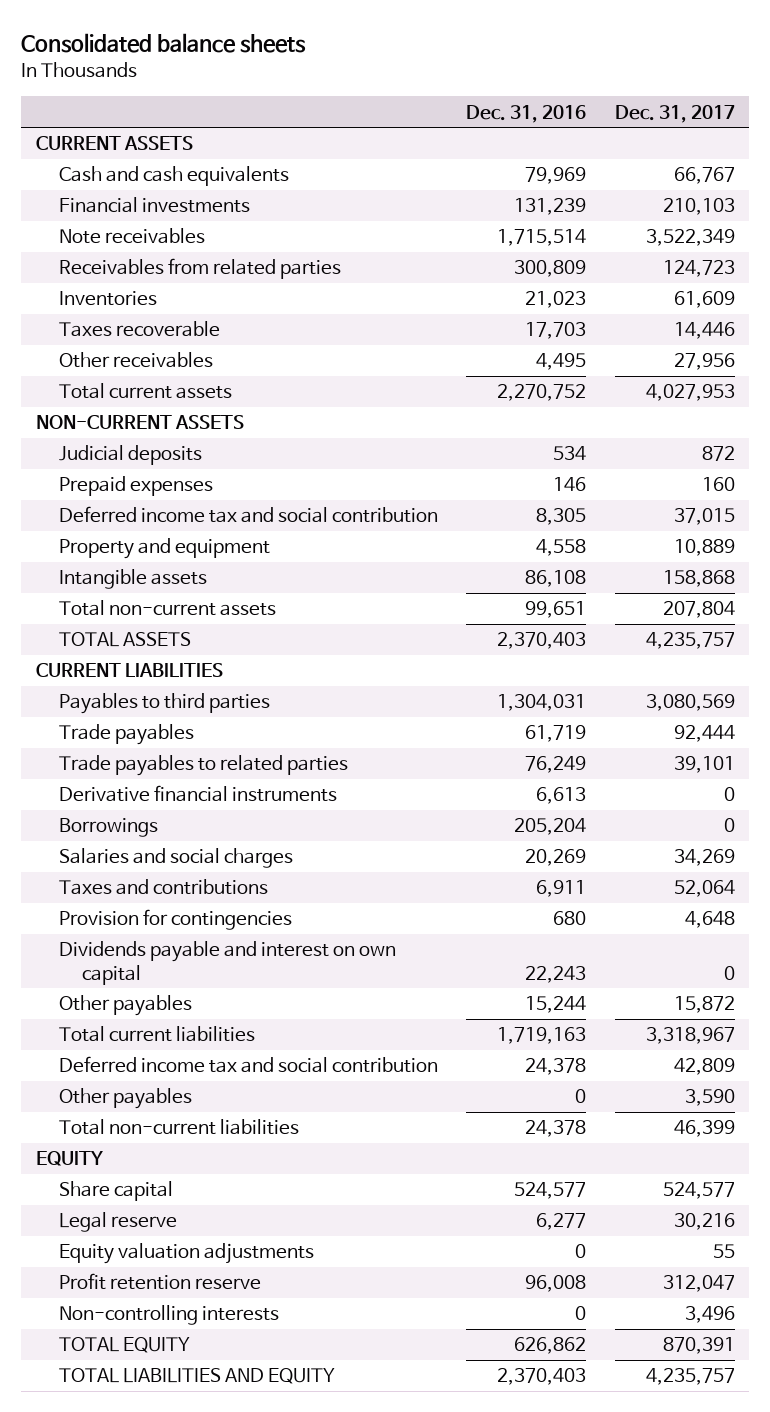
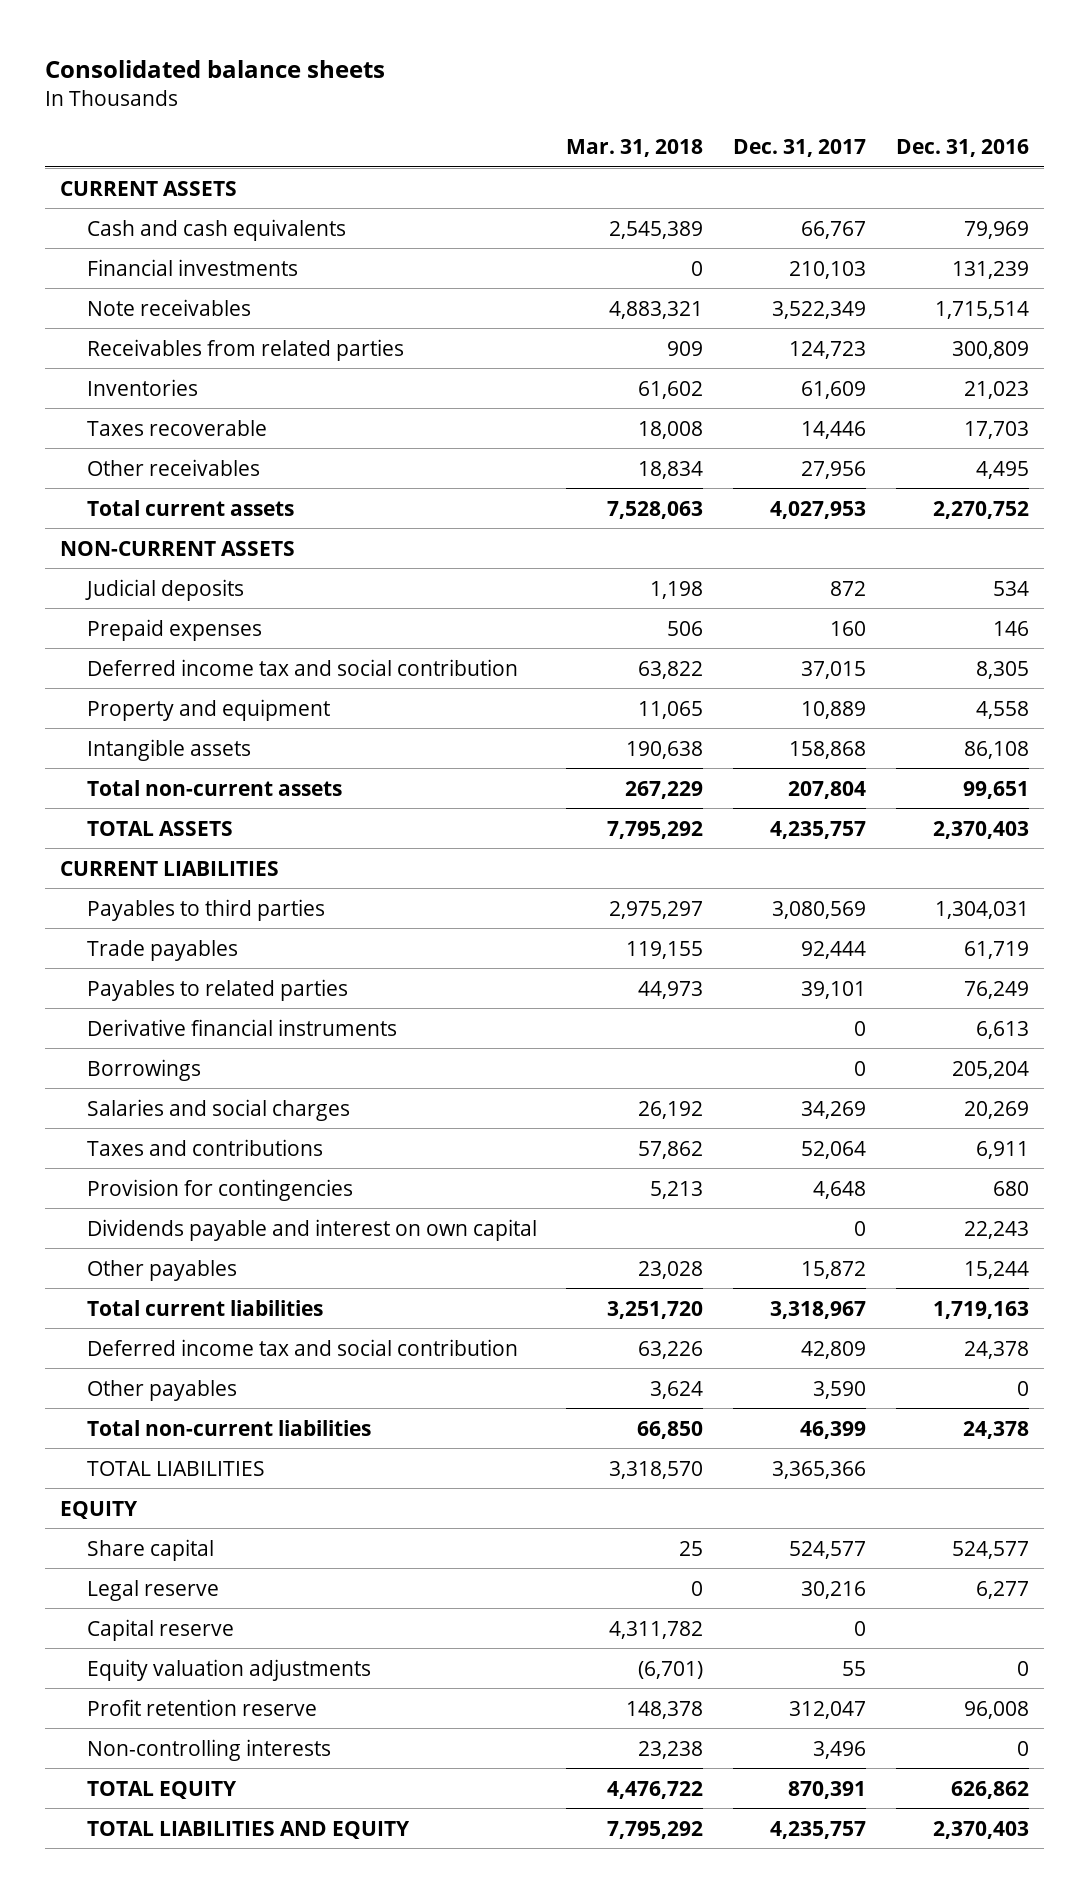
none -> [566,139,704,158] Mar. 31, 2018
[58,755,348,777] Trade payables to related parties -> [86,978,348,1001] Payables to related parties
none -> [86,1460,265,1476] TOTAL LIABILITIES
none -> [86,1618,234,1641] Capital reserve

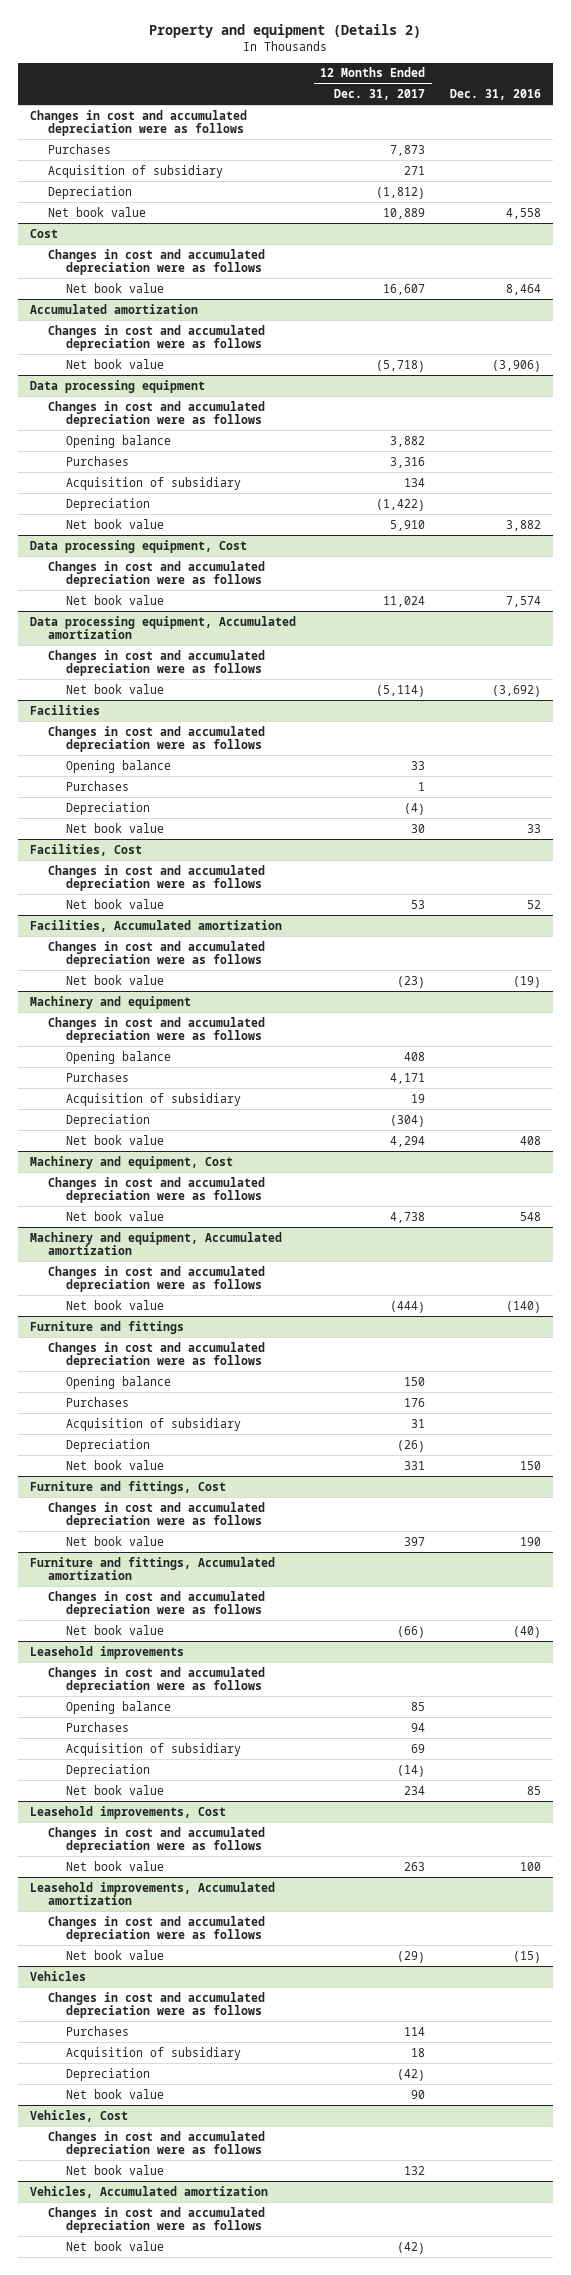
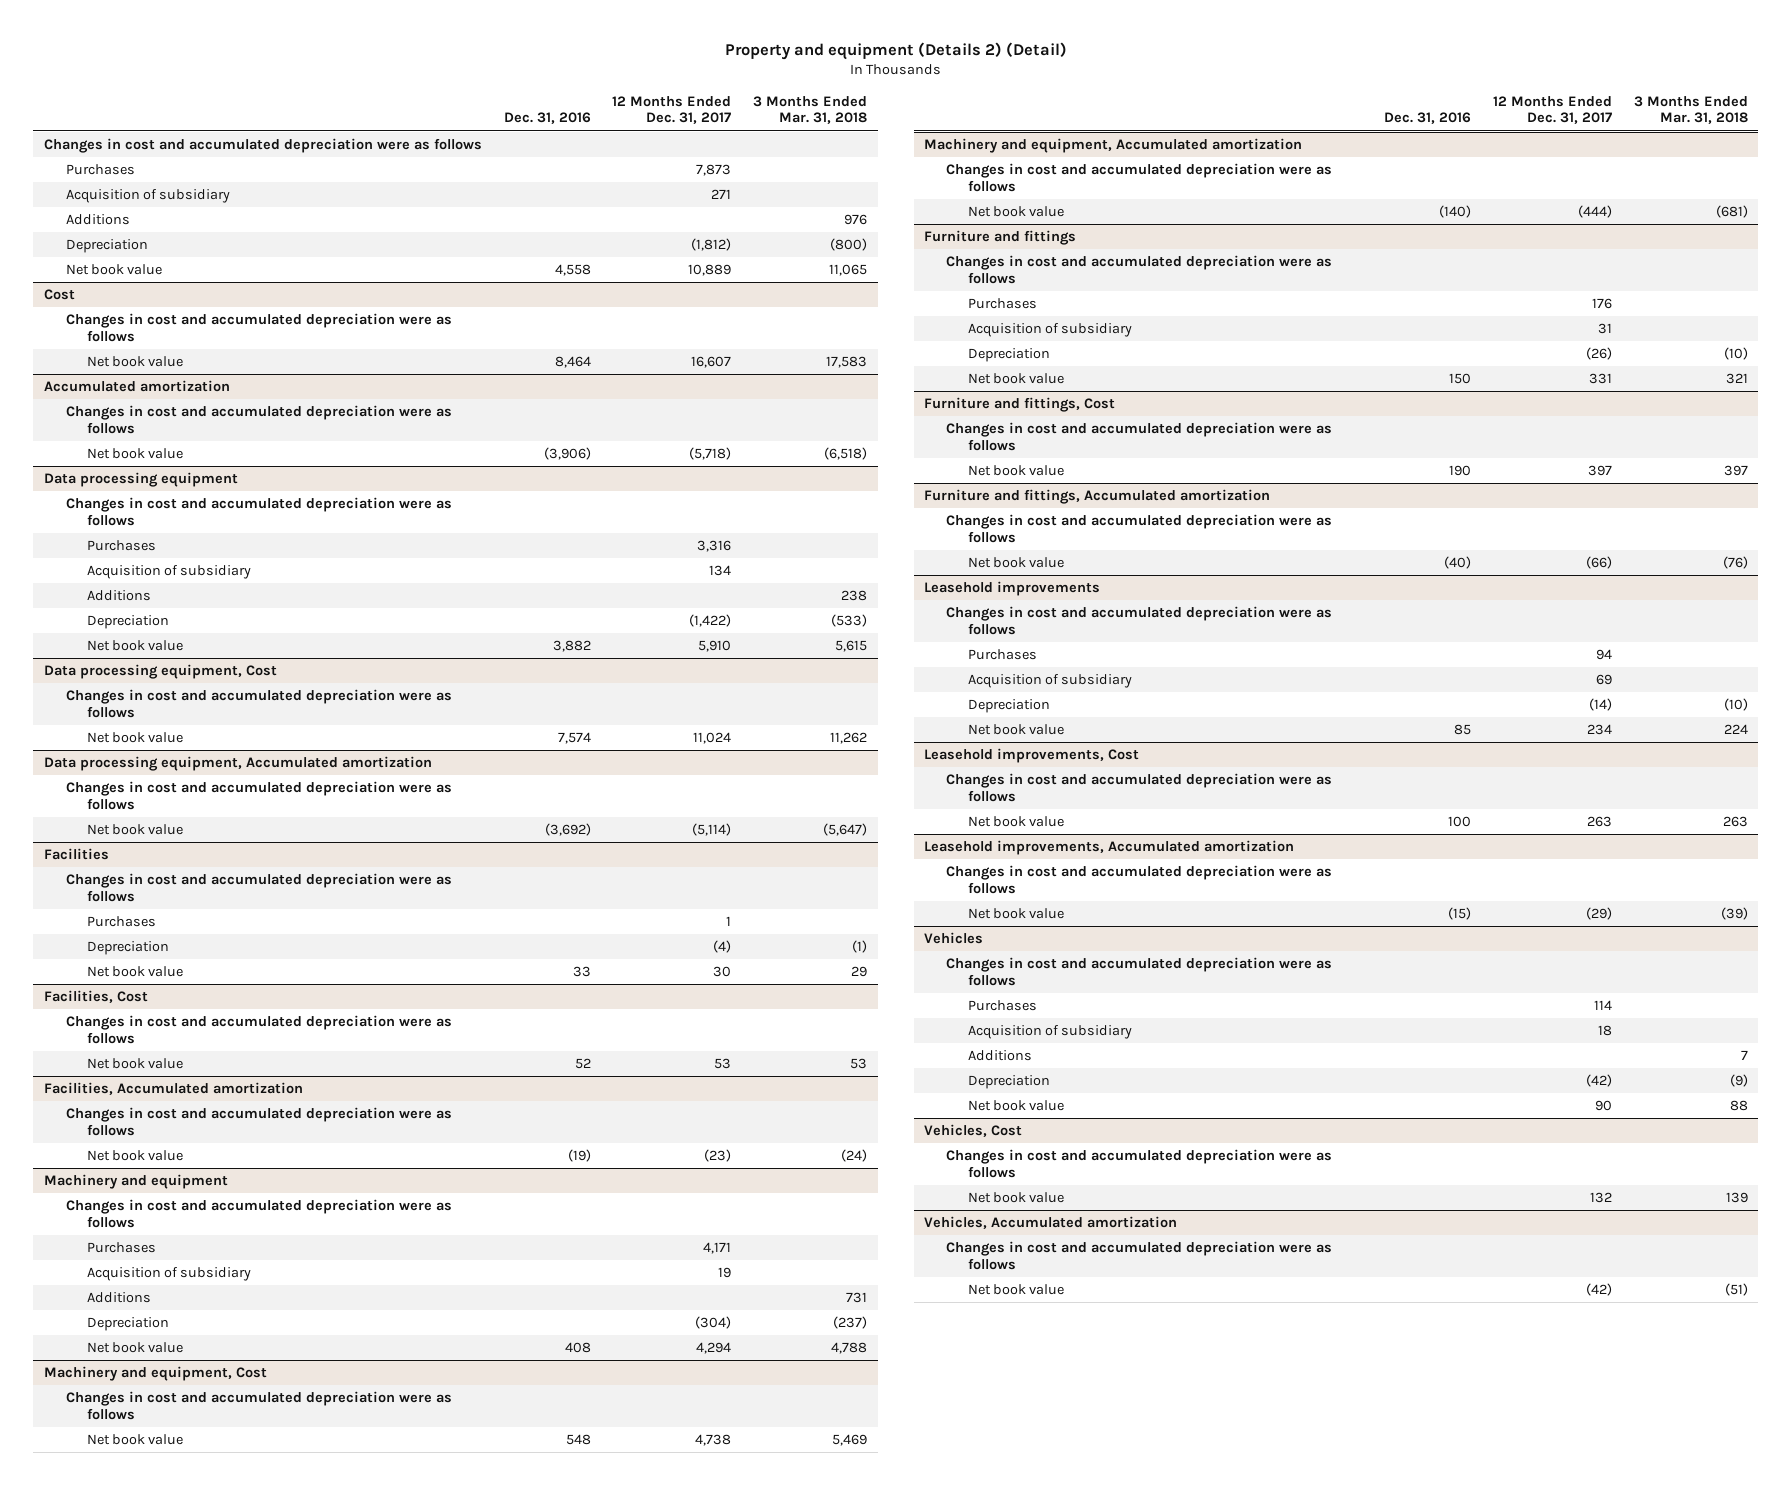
[149,24,422,39] Property and equipment (Details 2) -> [724,42,1067,61] Property and equipment (Details 2) (Detail)
none -> [752,95,867,125] 3 Months Ended Mar. 31, 2018
none -> [65,214,130,226] Additions
[66,434,172,448] Opening balance -> none
none -> [87,590,152,602] Additions
[66,759,172,773] Opening balance -> none
[66,1050,172,1064] Opening balance -> none
none -> [87,1292,152,1304] Additions
[66,1375,172,1389] Opening balance -> none
[66,1700,172,1714] Opening balance -> none
none -> [968,1050,1033,1062] Additions

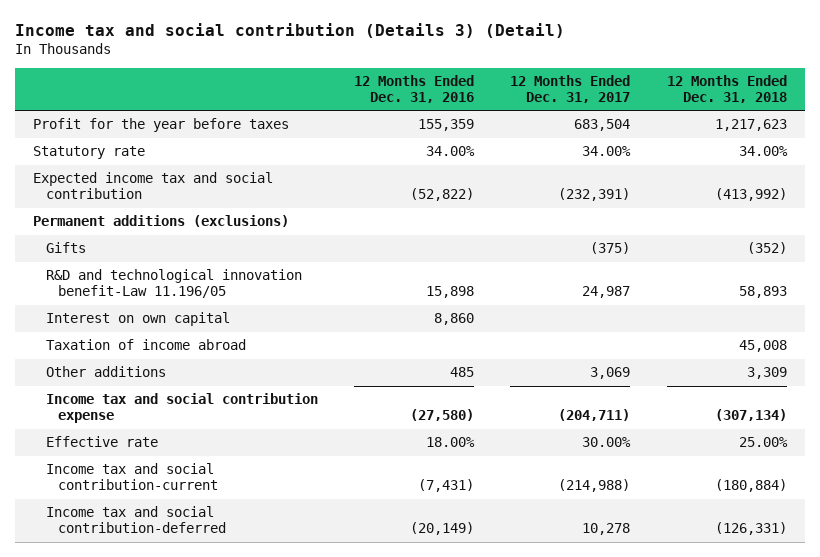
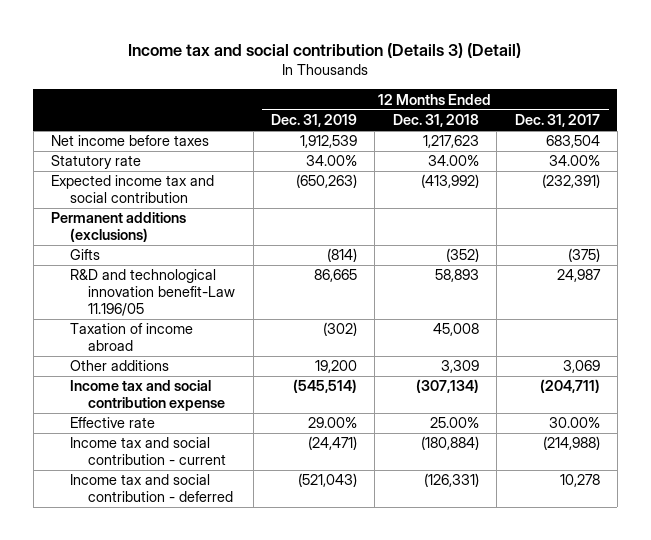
[353,74,474,104] 12 Months Ended Dec. 31, 2016 -> none
none -> [271,114,358,128] Dec. 31, 2019
[33,118,290,133] Profit for the year before taxes -> [51,135,210,147] Net income before taxes
[45,312,230,327] Interest on own capital -> none
[45,463,219,491] Income tax and social contribution-current -> [69,437,227,466] Income tax and social contribution - current
[45,506,227,534] Income tax and social contribution-deferred -> [69,474,234,503] Income tax and social contribution - deferred

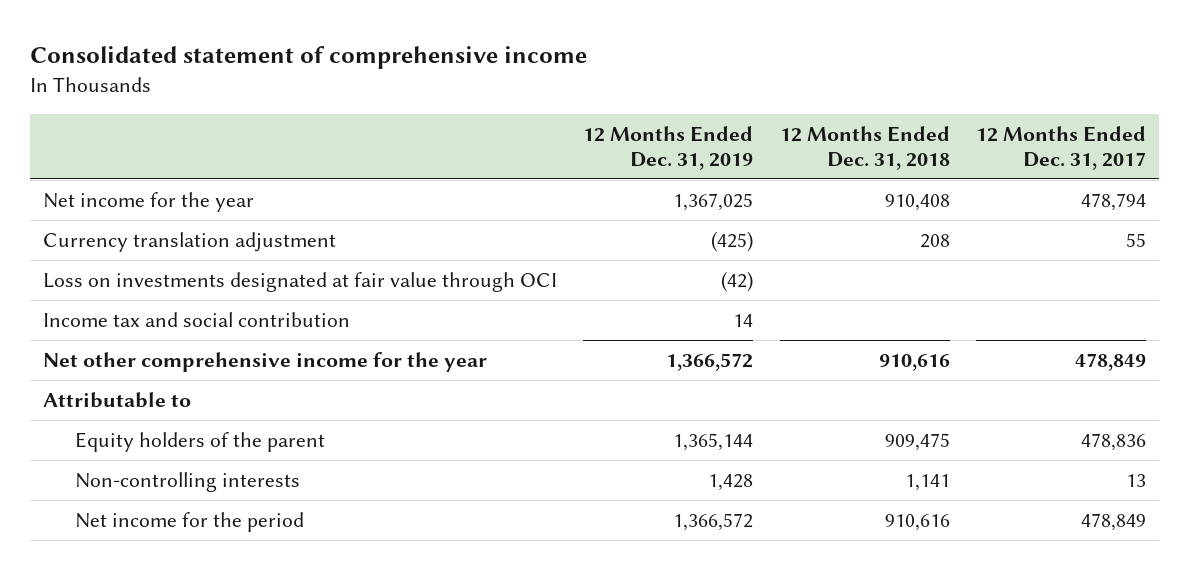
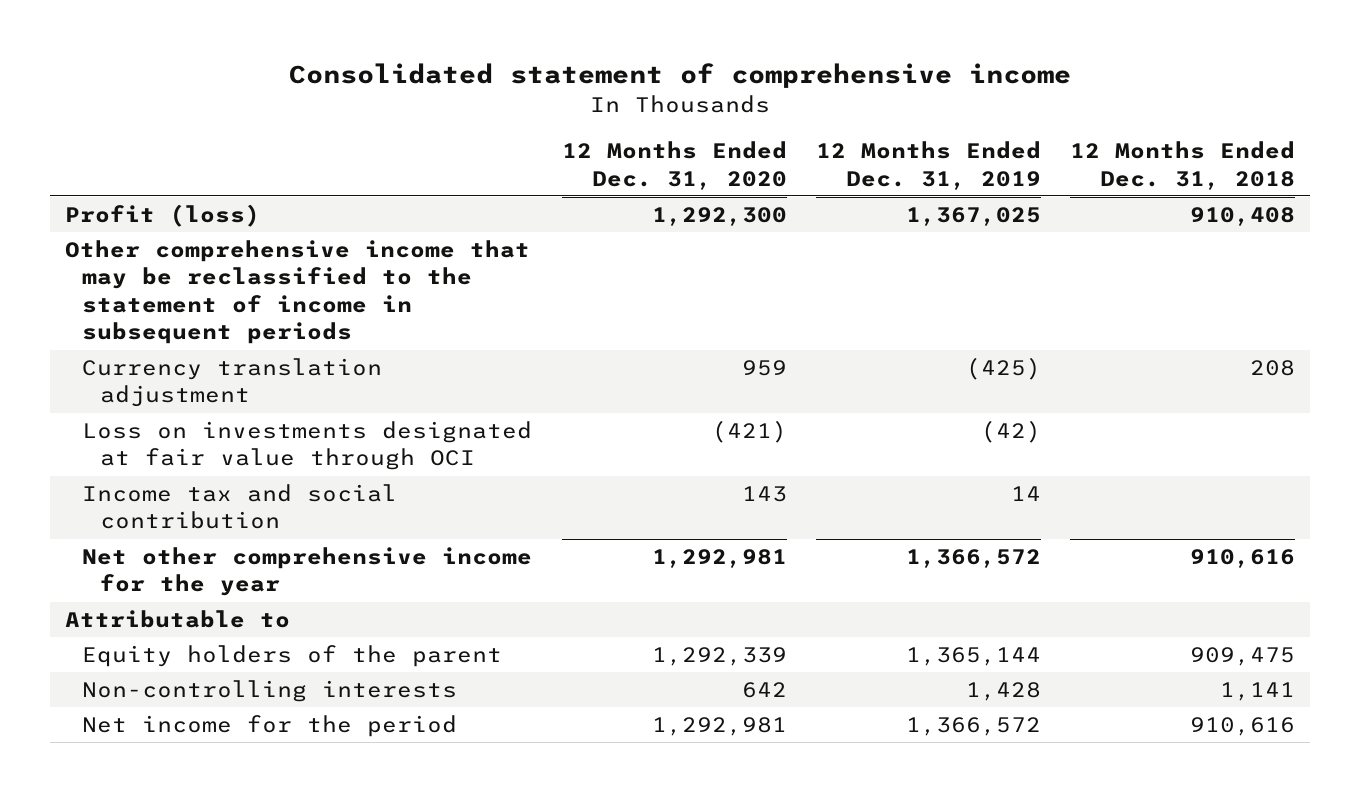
[975,125,1146,170] 12 Months Ended Dec. 31, 2017 -> none
none -> [561,141,787,190] 12 Months Ended Dec. 31, 2020
[43,191,255,212] Net income for the year -> [65,203,261,227] Profit (loss)
none -> [65,239,531,345] Other comprehensive income that may be reclassified to the statement of income in subsequent periods

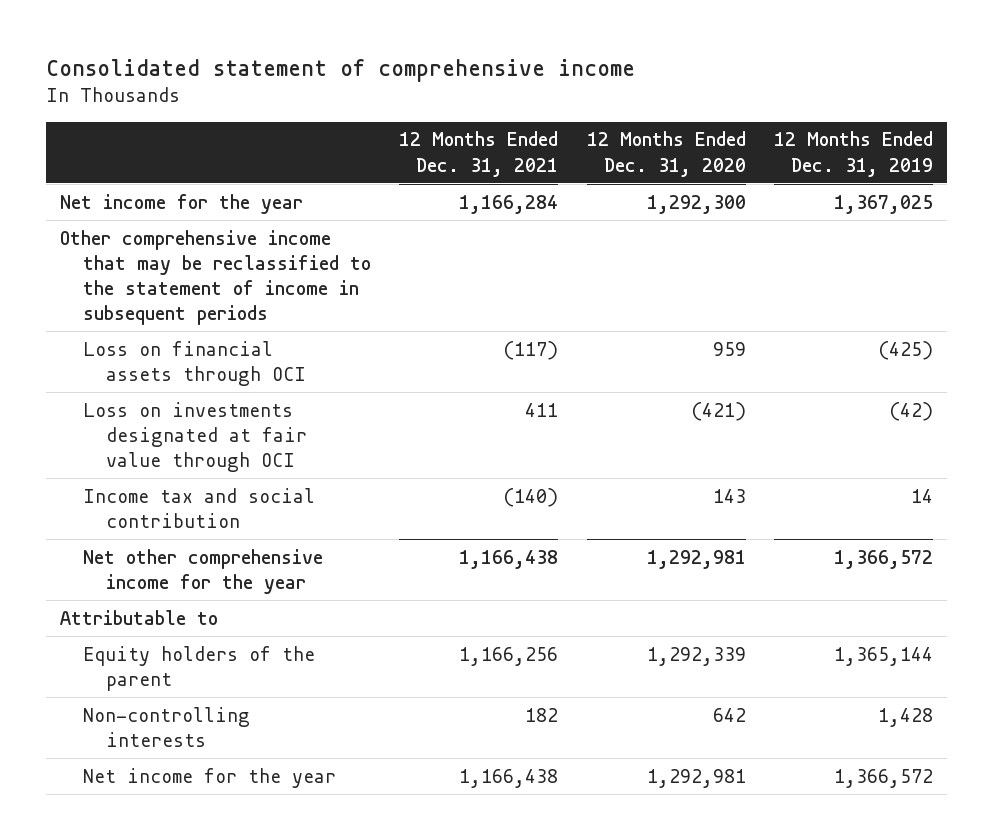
[1070,141,1296,190] 12 Months Ended Dec. 31, 2018 -> none
none -> [399,131,559,177] 12 Months Ended Dec. 31, 2021
[65,203,261,227] Profit (loss) -> [60,193,304,214] Net income for the year
[82,357,383,408] Currency translation adjustment -> [82,340,306,386] Loss on financial assets through OCI
[82,714,458,737] Net income for the period -> [82,767,336,788] Net income for the year

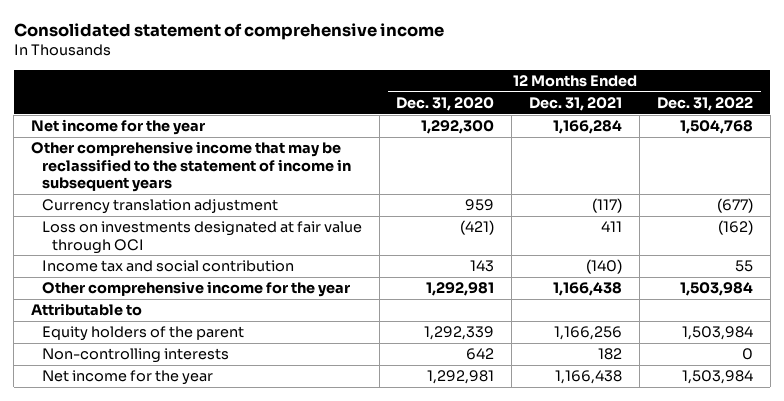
[774,131,934,177] 12 Months Ended Dec. 31, 2019 -> none
none -> [656,96,753,111] Dec. 31, 2022
[60,229,371,325] Other comprehensive income that may be reclassified to the statement of income in subsequent periods -> [30,141,351,192] Other comprehensive income that may be reclassified to the statement of income in subsequent years
[82,340,306,386] Loss on financial assets through OCI -> [41,199,278,215] Currency translation adjustment
[82,548,323,594] Net other comprehensive income for the year -> [41,281,350,298] Other comprehensive income for the year

